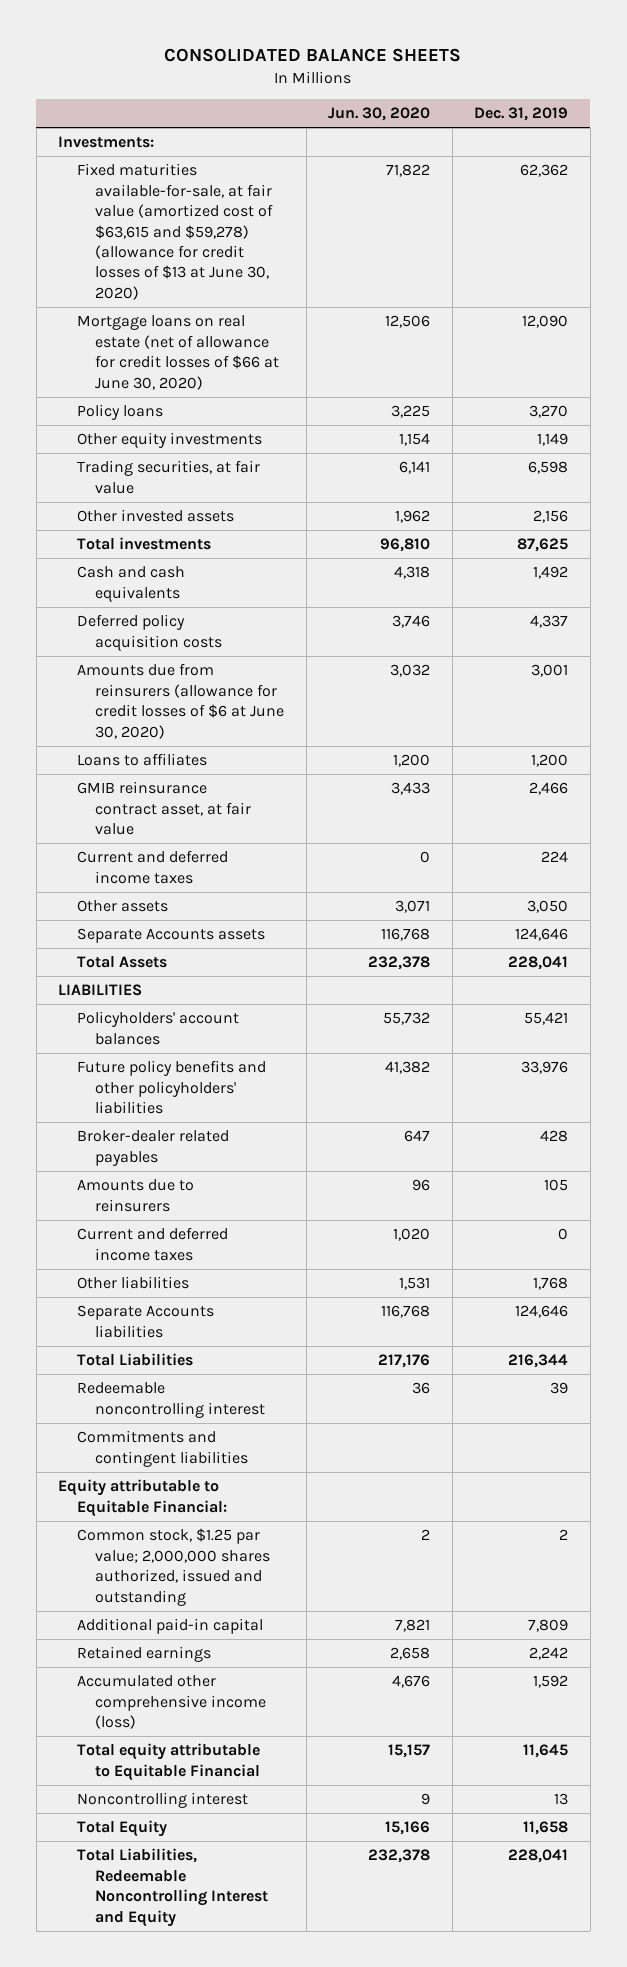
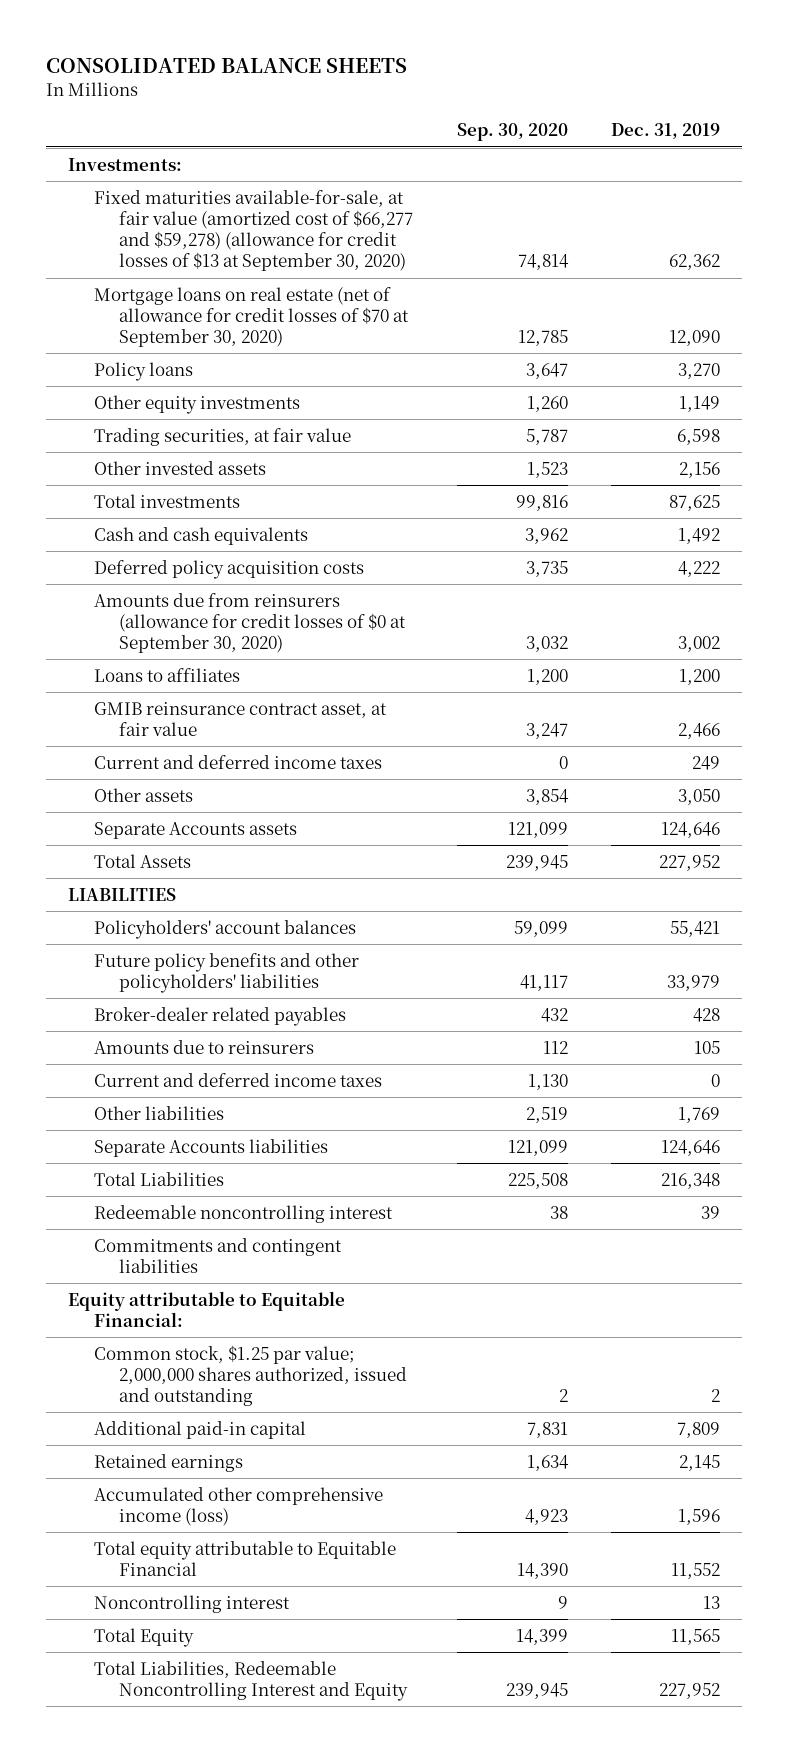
[328,107,431,122] Jun. 30, 2020 -> none
none -> [456,123,568,142] Sep. 30, 2020
[76,163,274,300] Fixed maturities available-for-sale, at fair value (amortized cost of $63,615 and $59,278) (allowance for credit losses of $13 at June 30, 2020) -> [93,189,414,272] Fixed maturities available-for-sale, at fair value (amortized cost of $66,277 and $59,278) (allowance for credit losses of $13 at September 30, 2020)
[76,315,280,390] Mortgage loans on real estate (net of allowance for credit losses of $66 at June 30, 2020) -> [93,286,410,348] Mortgage loans on real estate (net of allowance for credit losses of $70 at September 30, 2020)
[530,615,569,629] 4,337 -> [678,560,721,577] 4,222
[76,663,285,739] Amounts due from reinsurers (allowance for credit losses of $6 at June 30, 2020) -> [93,592,407,654] Amounts due from reinsurers (allowance for credit losses of $0 at September 30, 2020)
[531,664,569,678] 3,001 -> [678,636,721,653] 3,002
[541,851,569,863] 224 -> [692,755,721,770] 249
[508,956,569,971] 228,041 -> [659,854,721,871] 227,952
[521,1061,569,1075] 33,976 -> [667,974,721,991] 33,979
[533,1277,569,1291] 1,768 -> [678,1106,721,1123] 1,769
[508,1354,569,1369] 216,344 -> [661,1172,721,1189] 216,348
[529,1647,569,1661] 2,242 -> [679,1454,721,1471] 2,145
[533,1675,569,1689] 1,592 -> [678,1508,721,1525] 1,596
[523,1744,569,1759] 11,645 -> [671,1562,721,1579] 11,552
[523,1821,569,1836] 11,658 -> [671,1628,721,1645] 11,565
[508,1849,569,1864] 228,041 -> [659,1682,721,1699] 227,952

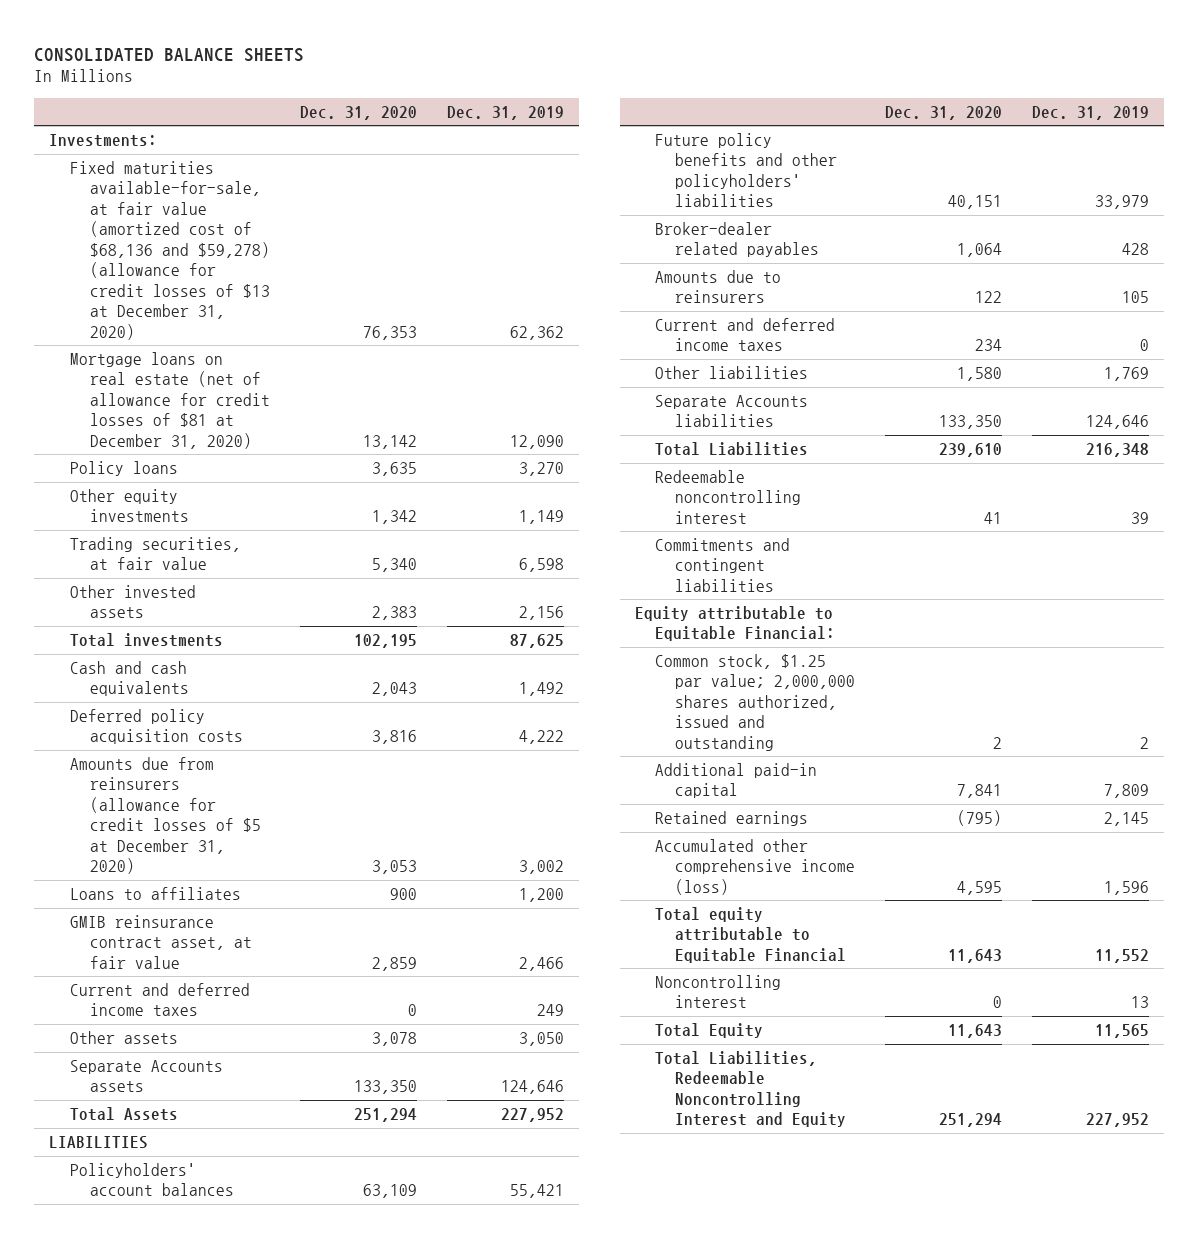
[456,123,568,142] Sep. 30, 2020 -> none
none -> [299,105,417,120] Dec. 31, 2020
[93,189,414,272] Fixed maturities available-for-sale, at fair value (amortized cost of $66,277 and $59,278) (allowance for credit losses of $13 at September 30, 2020) -> [69,160,270,340] Fixed maturities available-for-sale, at fair value (amortized cost of $68,136 and $59,278) (allowance for credit losses of $13 at December 31, 2020)
[93,286,410,348] Mortgage loans on real estate (net of allowance for credit losses of $70 at September 30, 2020) -> [69,351,270,449] Mortgage loans on real estate (net of allowance for credit losses of $81 at December 31, 2020)
[93,592,407,654] Amounts due from reinsurers (allowance for credit losses of $0 at September 30, 2020) -> [69,756,261,875] Amounts due from reinsurers (allowance for credit losses of $5 at December 31, 2020)

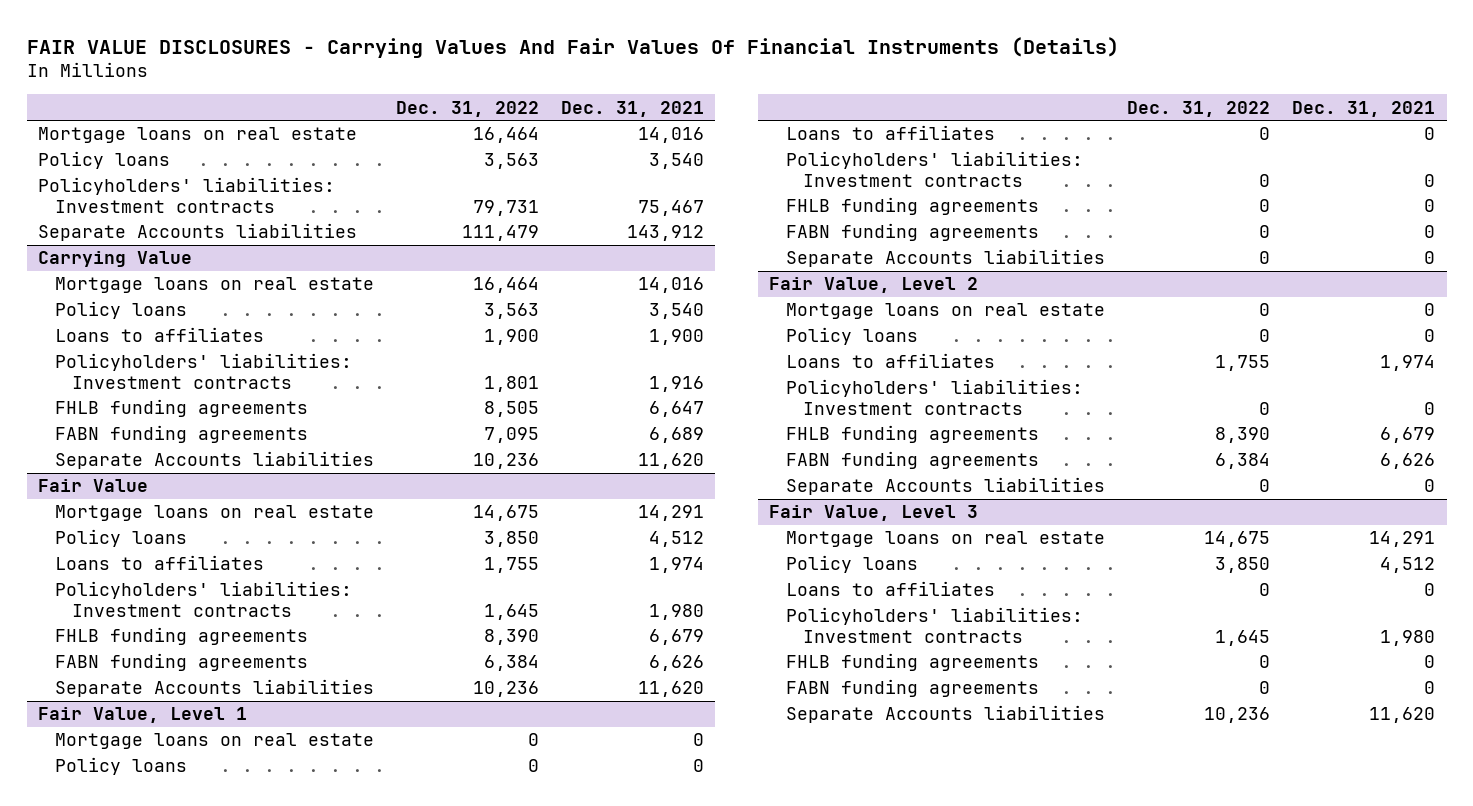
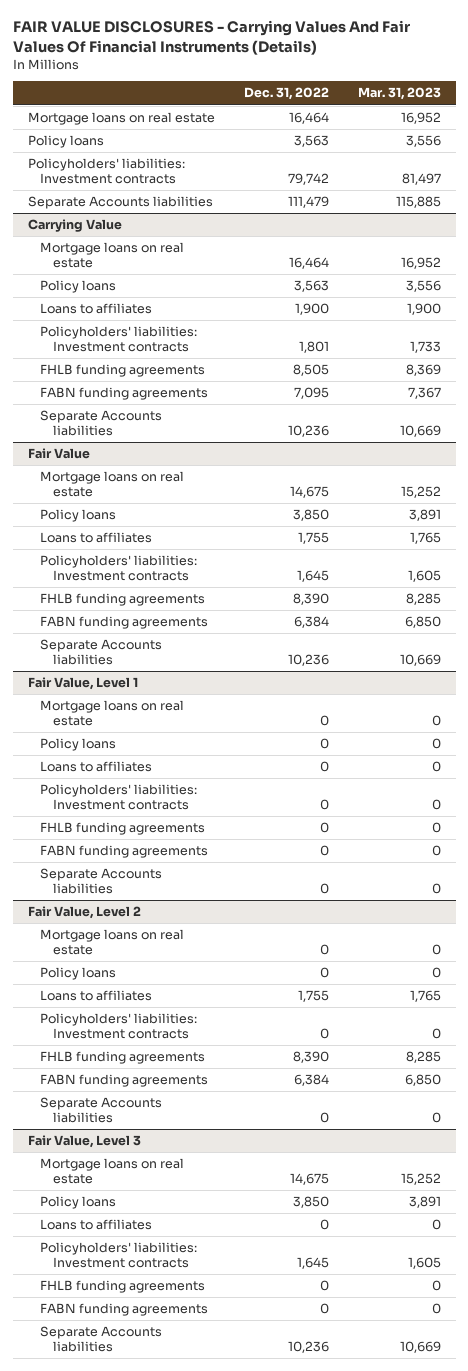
[561,100,705,117] Dec. 31, 2021 -> none
none -> [357,87,441,101] Mar. 31, 2023
[472,199,539,216] 79,731 -> [287,173,329,186] 79,742

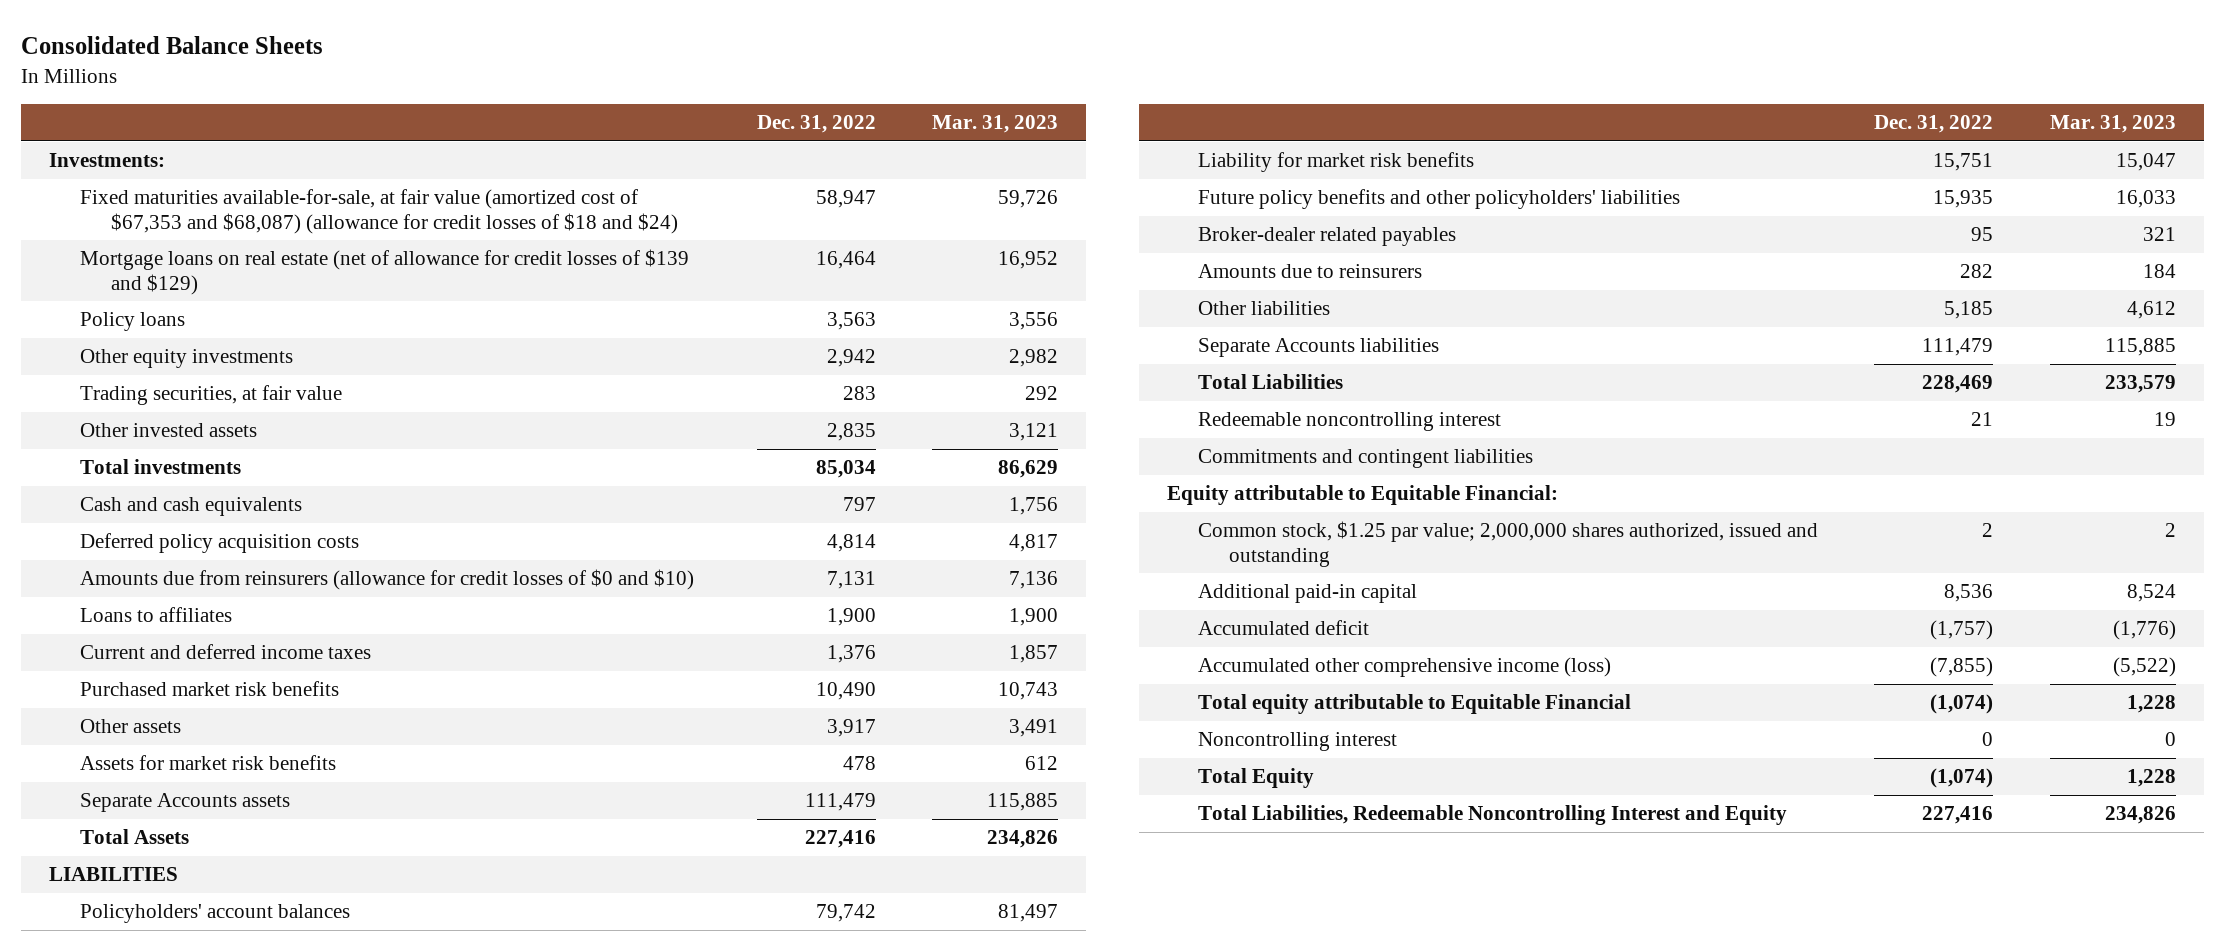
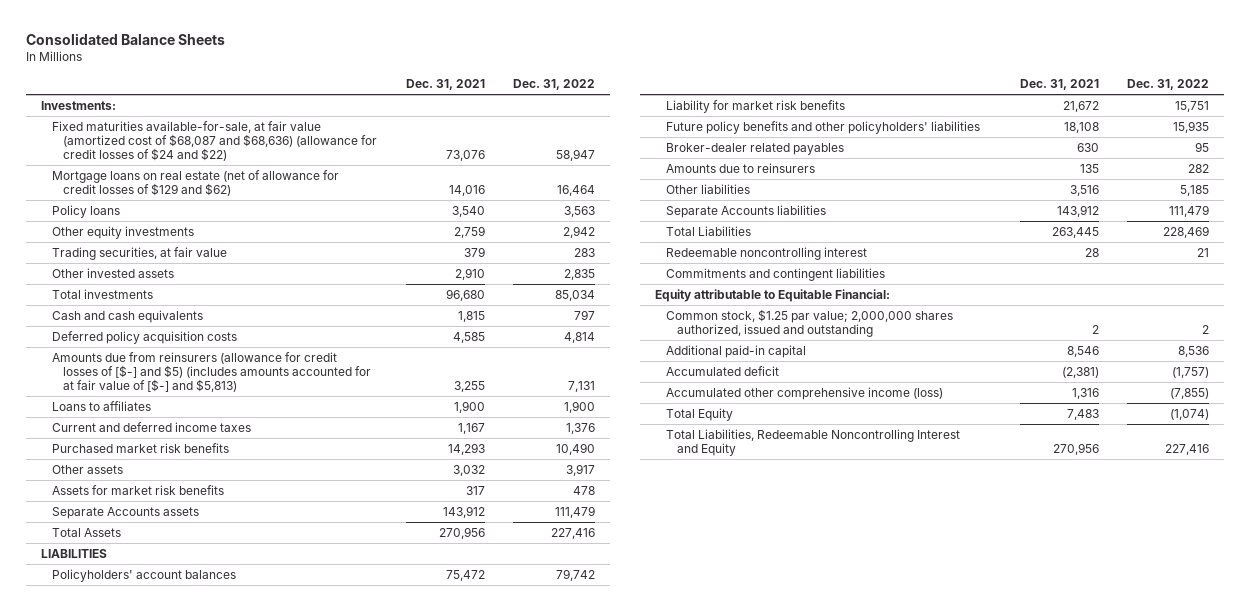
[931,115,1058,134] Mar. 31, 2023 -> none
none -> [405,79,485,91] Dec. 31, 2021
[80,189,679,235] Fixed maturities available-for-sale, at fair value (amortized cost of $67,353 and $68,087) (allowance for credit losses of $18 and $24) -> [51,120,377,162] Fixed maturities available-for-sale, at fair value (amortized cost of $68,087 and $68,636) (allowance for credit losses of $24 and $22)
[80,249,690,296] Mortgage loans on real estate (net of allowance for credit losses of $139 and $129) -> [51,169,339,197] Mortgage loans on real estate (net of allowance for credit losses of $129 and $62)
[80,569,695,591] Amounts due from reinsurers (allowance for credit losses of $0 and $10) -> [51,351,371,393] Amounts due from reinsurers (allowance for credit losses of [$-] and $5) (includes amounts accounted for at fair value of [$-] and $5,813)
[1198,694,1632,715] Total equity attributable to Equitable Financial -> none
[1198,732,1398,752] Noncontrolling interest -> none

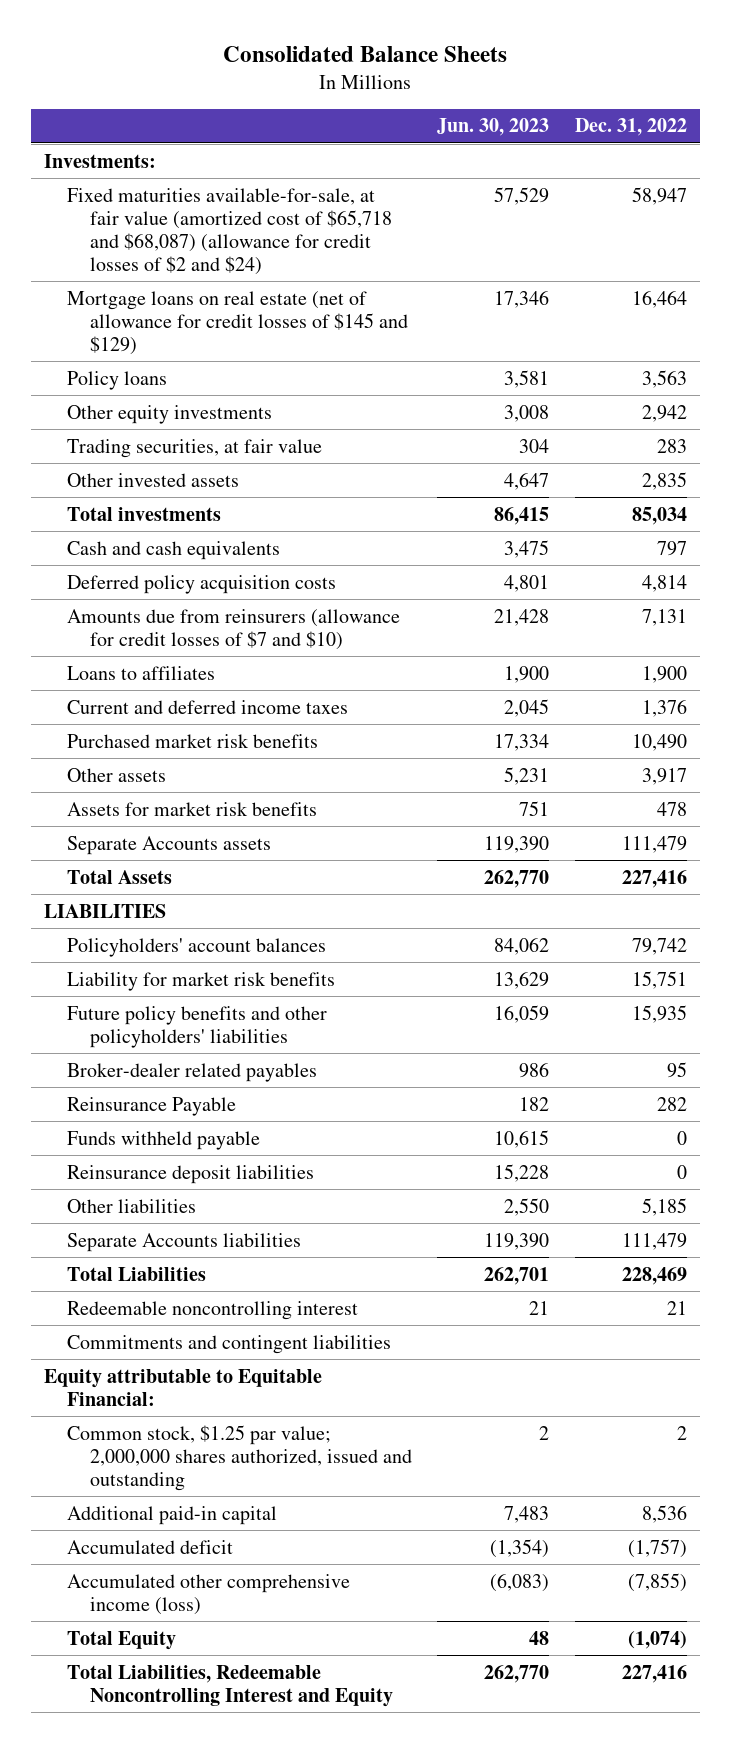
[405,79,485,91] Dec. 31, 2021 -> none
none -> [437,118,550,137] Jun. 30, 2023
[51,120,377,162] Fixed maturities available-for-sale, at fair value (amortized cost of $68,087 and $68,636) (allowance for credit losses of $24 and $22) -> [66,187,392,275] Fixed maturities available-for-sale, at fair value (amortized cost of $65,718 and $68,087) (allowance for credit losses of $2 and $24)
[51,169,339,197] Mortgage loans on real estate (net of allowance for credit losses of $129 and $62) -> [66,290,408,355] Mortgage loans on real estate (net of allowance for credit losses of $145 and $129)
[51,351,371,393] Amounts due from reinsurers (allowance for credit losses of [$-] and $5) (includes amounts accounted for at fair value of [$-] and $5,813) -> [66,608,400,650] Amounts due from reinsurers (allowance for credit losses of $7 and $10)
[665,162,815,173] Amounts due to reinsurers -> [66,1096,236,1116] Reinsurance Payable
none -> [66,1130,260,1150] Funds withheld payable
none -> [66,1164,314,1184] Reinsurance deposit liabilities

